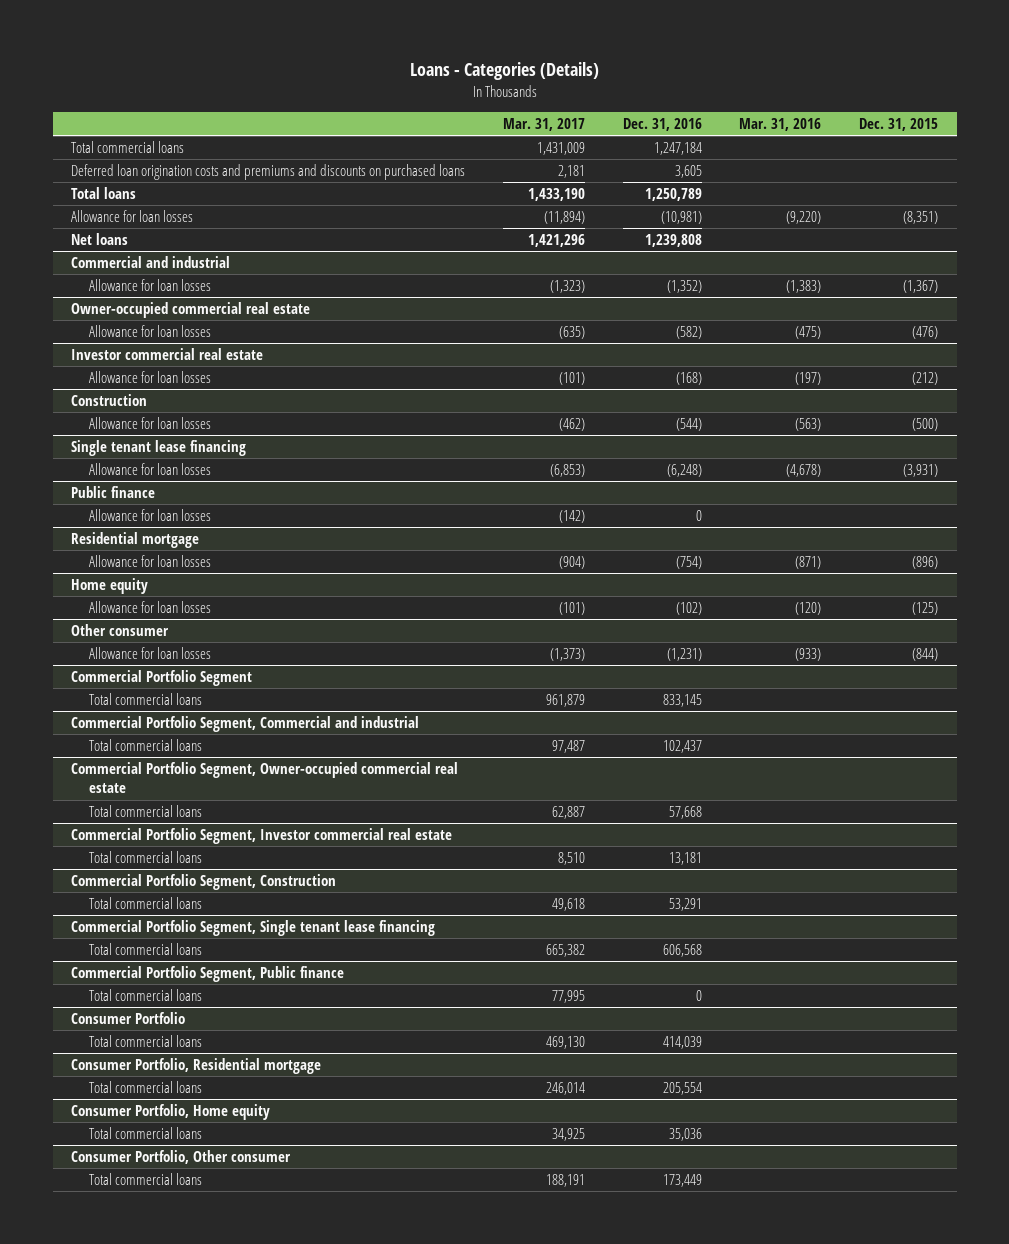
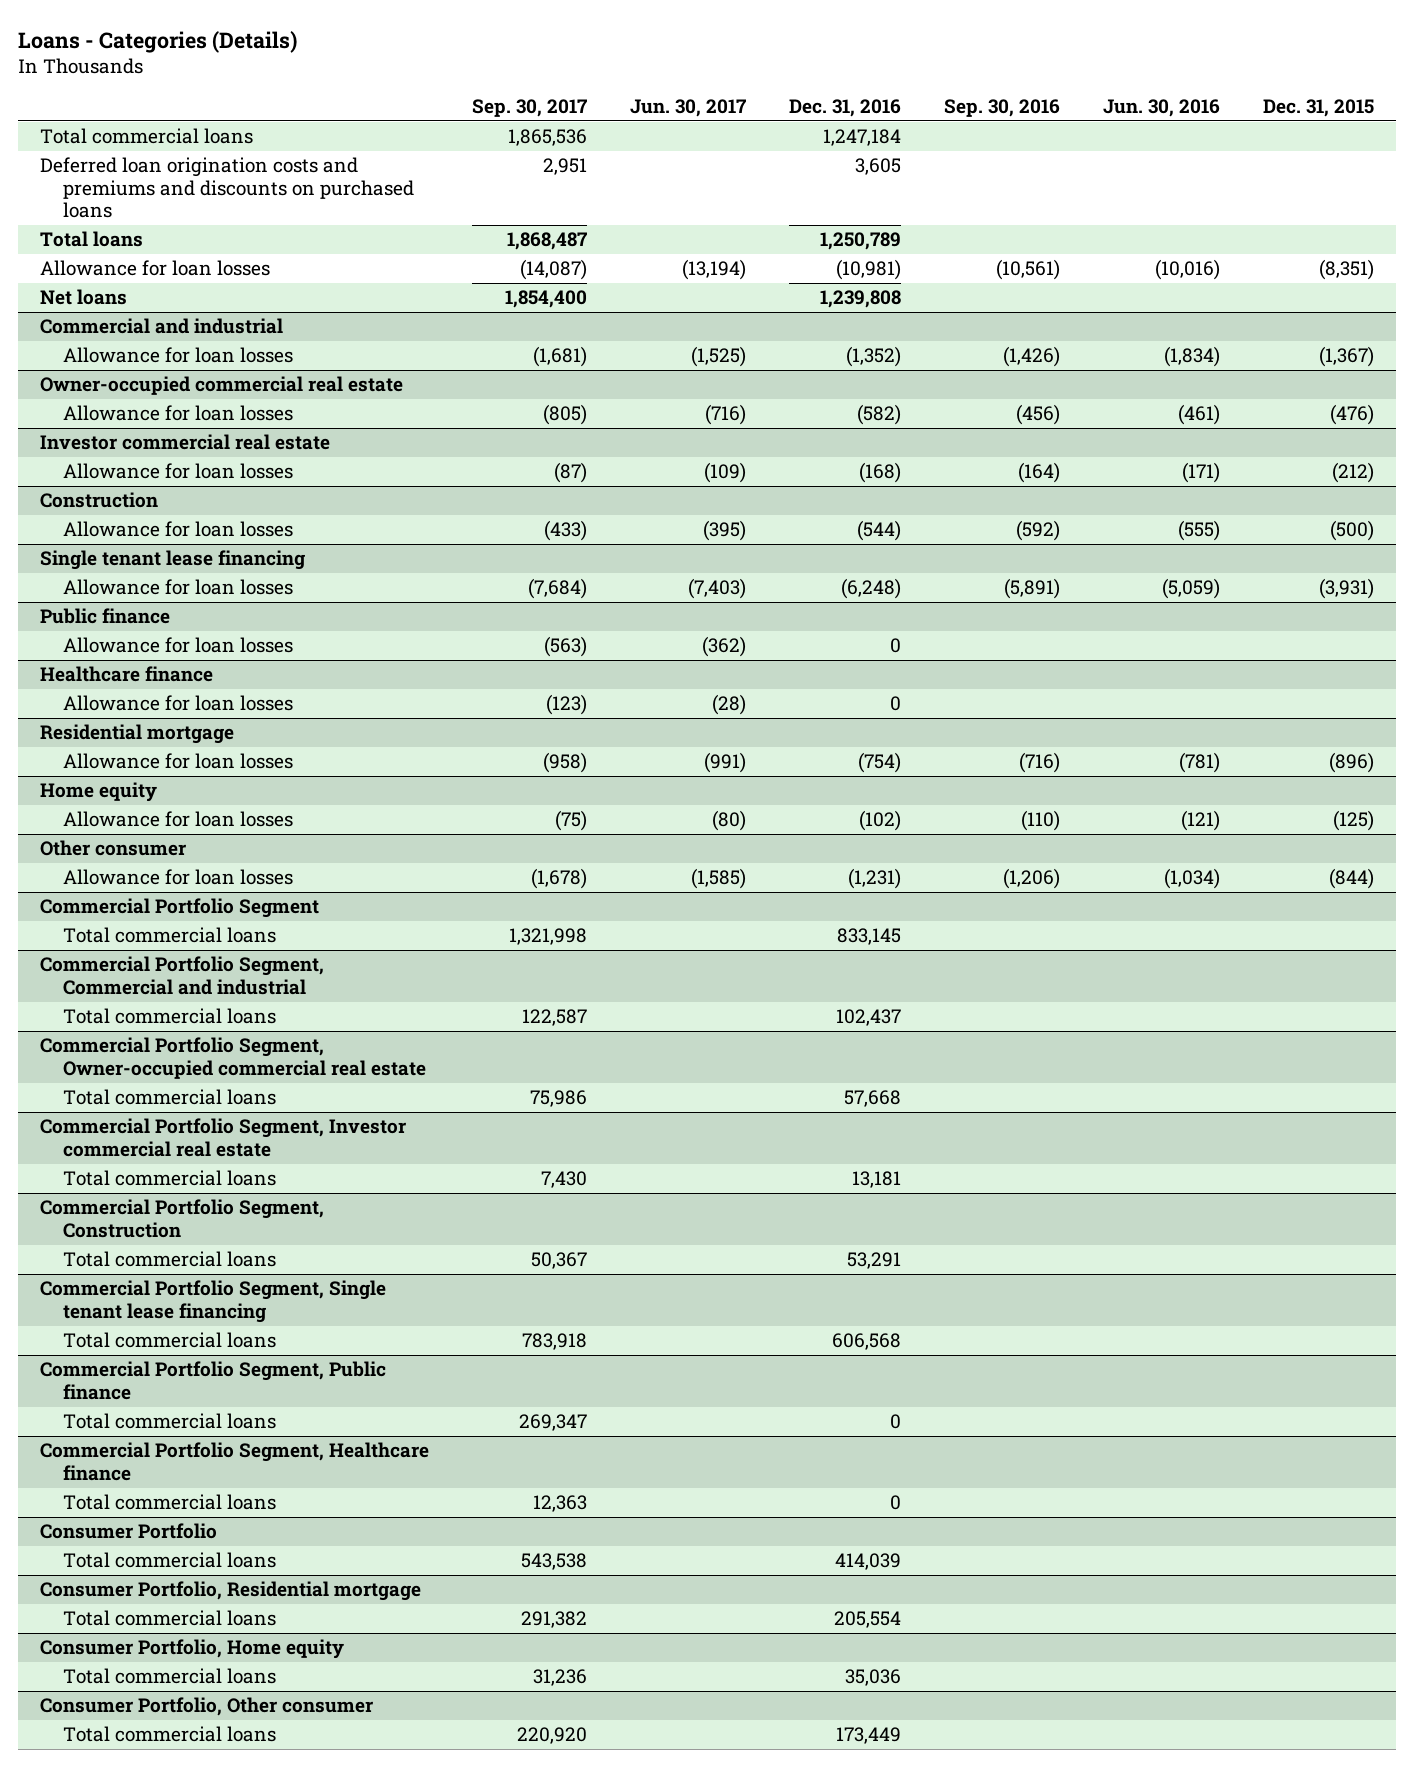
[502,117,585,131] Mar. 31, 2017 -> none
[739,117,822,131] Mar. 31, 2016 -> none
none -> [471,99,587,118] Sep. 30, 2017
none -> [629,99,746,118] Jun. 30, 2017
none -> [943,99,1060,118] Sep. 30, 2016
none -> [1103,99,1221,118] Jun. 30, 2016
none -> [39,666,213,683] Healthcare finance
none -> [63,695,294,712] Allowance for loan losses
none -> [39,1442,429,1481] Commercial Portfolio Segment, Healthcare finance
none -> [63,1494,277,1511] Total commercial loans

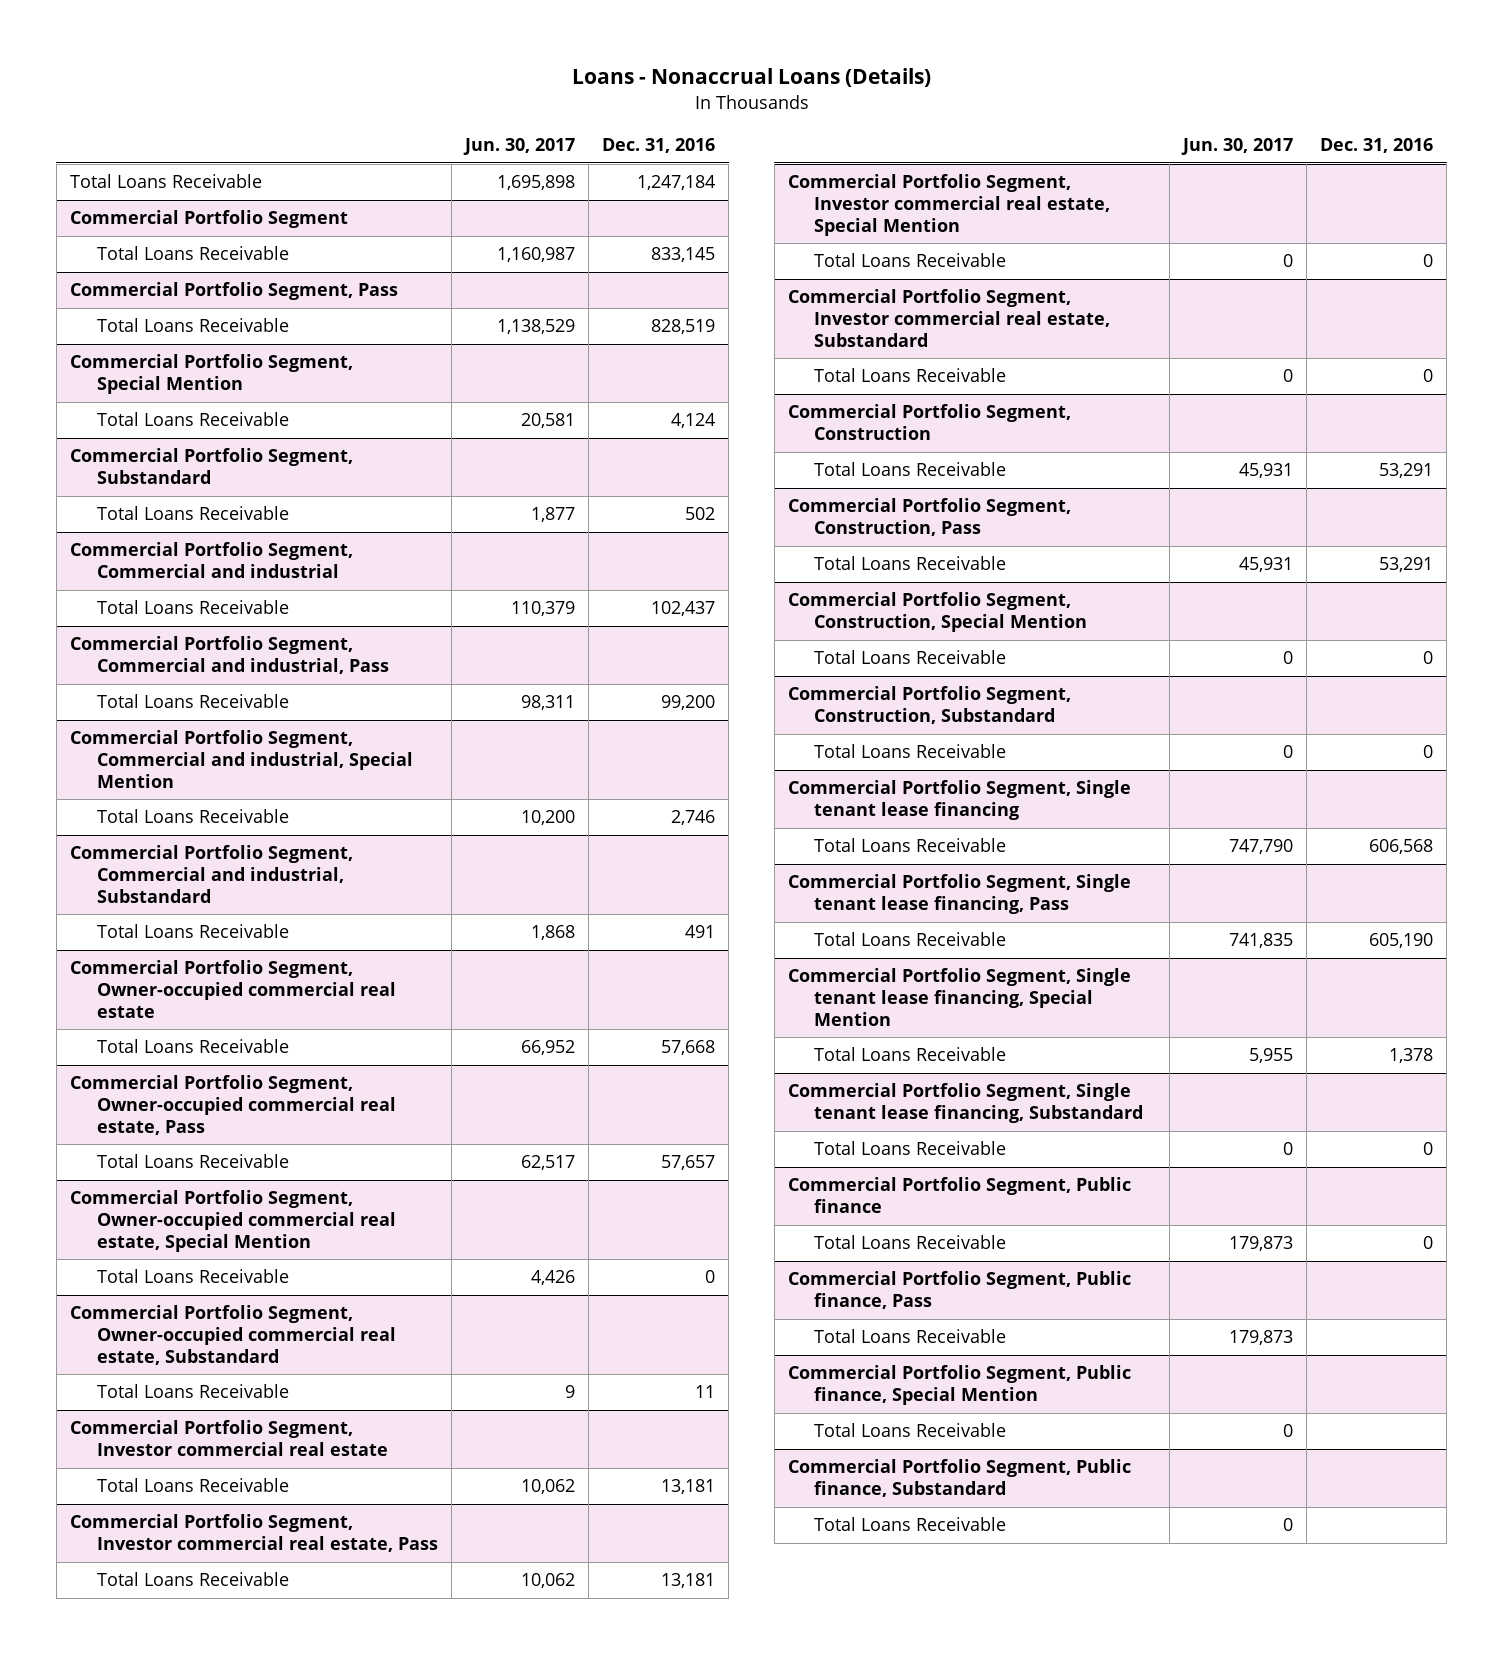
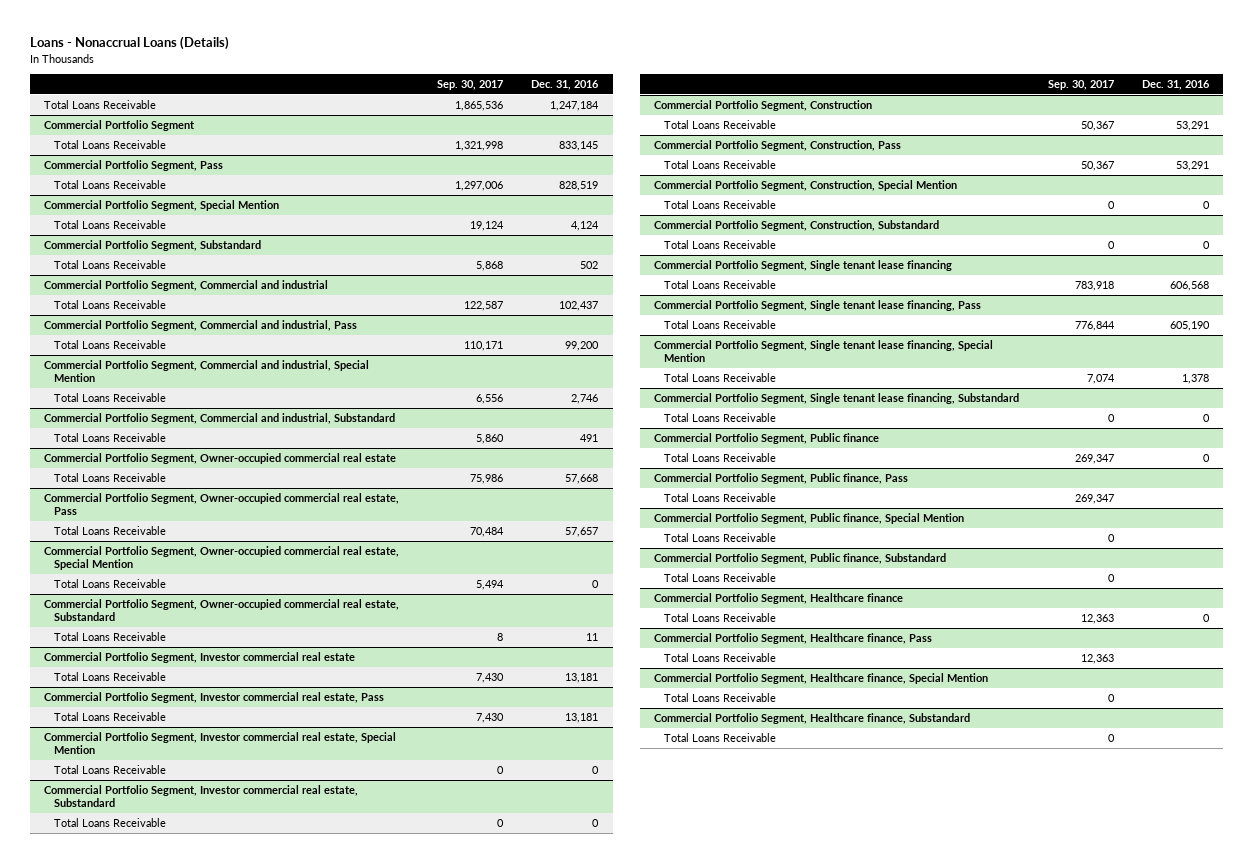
[462,137,575,155] Jun. 30, 2017 -> none
none -> [437,79,504,90] Sep. 30, 2017
none -> [654,593,904,605] Commercial Portfolio Segment, Healthcare finance
none -> [663,613,776,623] Total Loans Receivable
none -> [654,633,933,645] Commercial Portfolio Segment, Healthcare finance, Pass
none -> [663,653,776,663] Total Loans Receivable
none -> [654,673,989,685] Commercial Portfolio Segment, Healthcare finance, Special Mention
none -> [663,693,776,703] Total Loans Receivable
none -> [654,713,971,725] Commercial Portfolio Segment, Healthcare finance, Substandard
none -> [663,733,776,743] Total Loans Receivable

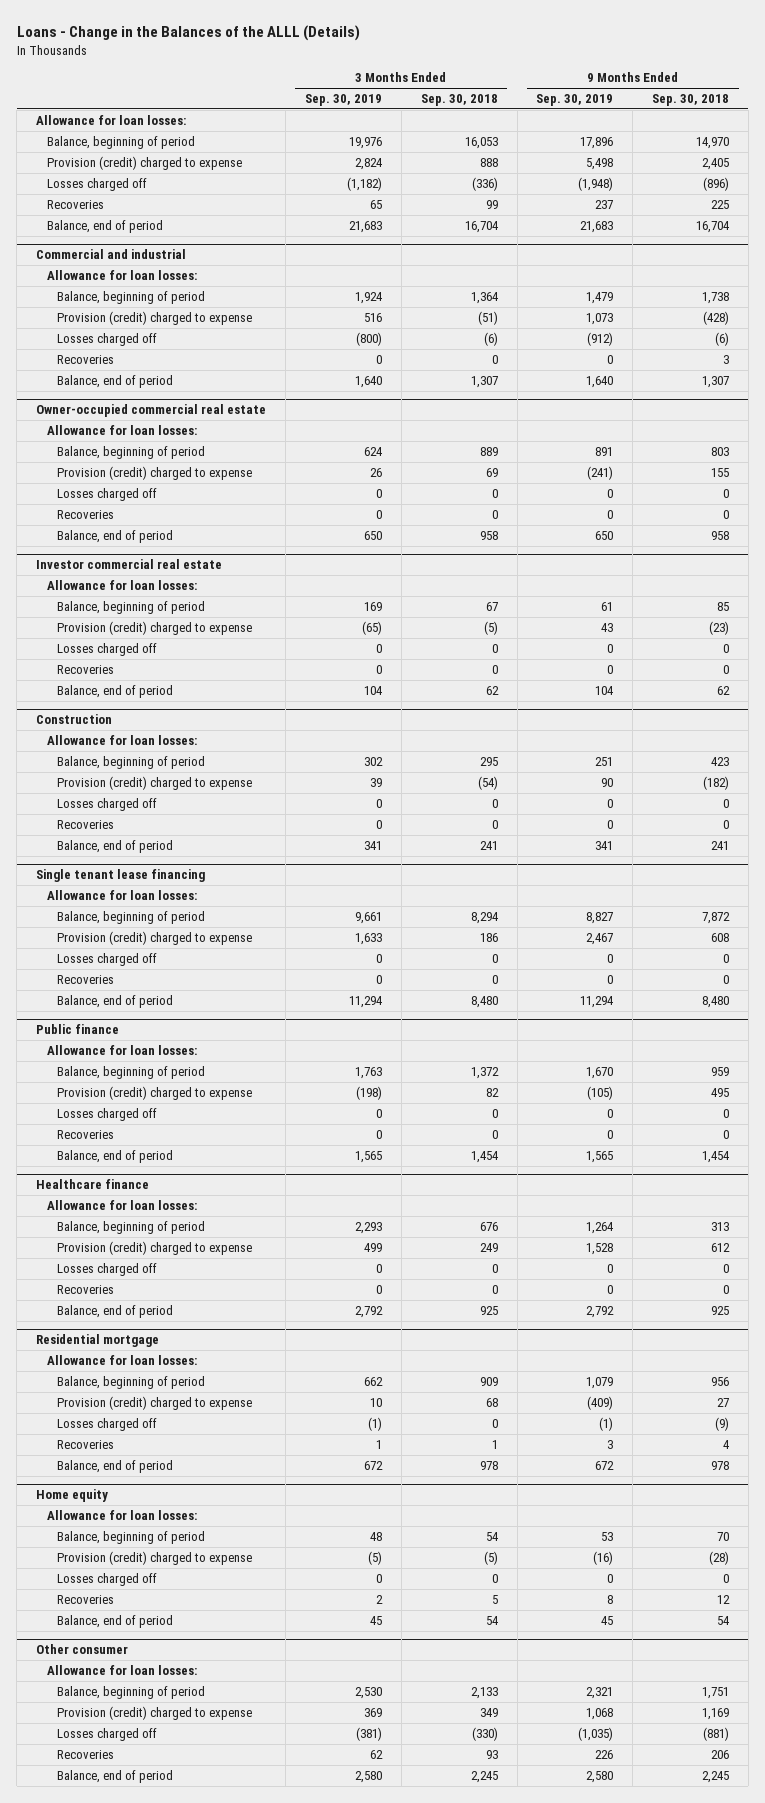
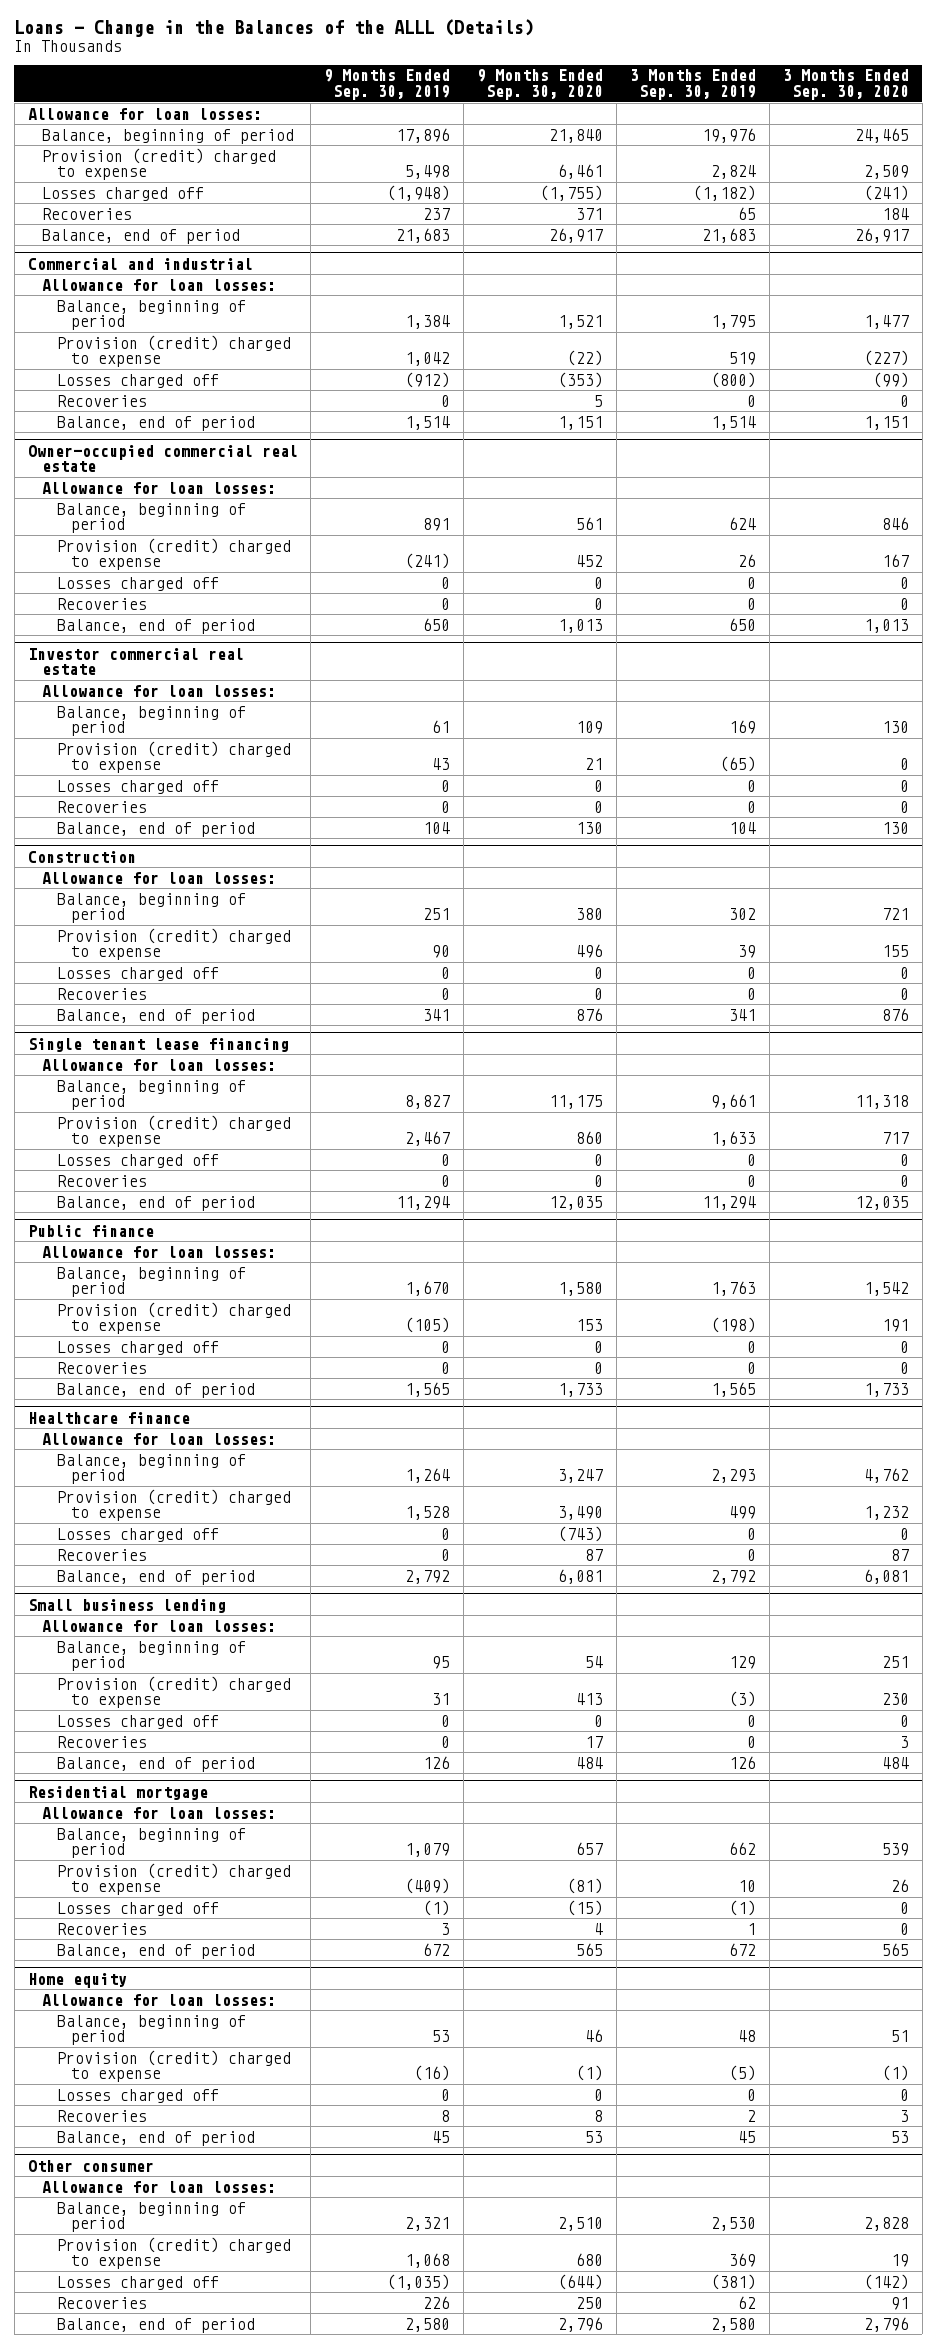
[420,93,498,106] Sep. 30, 2018 -> none
[652,93,730,106] Sep. 30, 2018 -> none
none -> [477,69,604,101] 9 Months Ended Sep. 30, 2020
none -> [782,69,909,101] 3 Months Ended Sep. 30, 2020
[354,291,383,304] 1,924 -> [711,315,757,330] 1,795
[586,291,614,304] 1,479 -> [405,315,451,330] 1,384
[363,312,382,322] 516 -> [729,352,757,366] 519
[586,312,614,325] 1,073 -> [405,352,451,367] 1,042
[354,375,382,388] 1,640 -> [711,415,757,430] 1,514
[586,375,614,388] 1,640 -> [405,415,451,430] 1,514
none -> [27,1598,226,1613] Small business lending
none -> [42,1619,277,1632] Allowance for loan losses:
none -> [56,1640,246,1672] Balance, beginning of period
none -> [56,1675,291,1709] Provision (credit) charged to expense
none -> [56,1714,219,1729] Losses charged off
none -> [56,1735,147,1748] Recoveries
none -> [56,1756,255,1772] Balance, end of period

